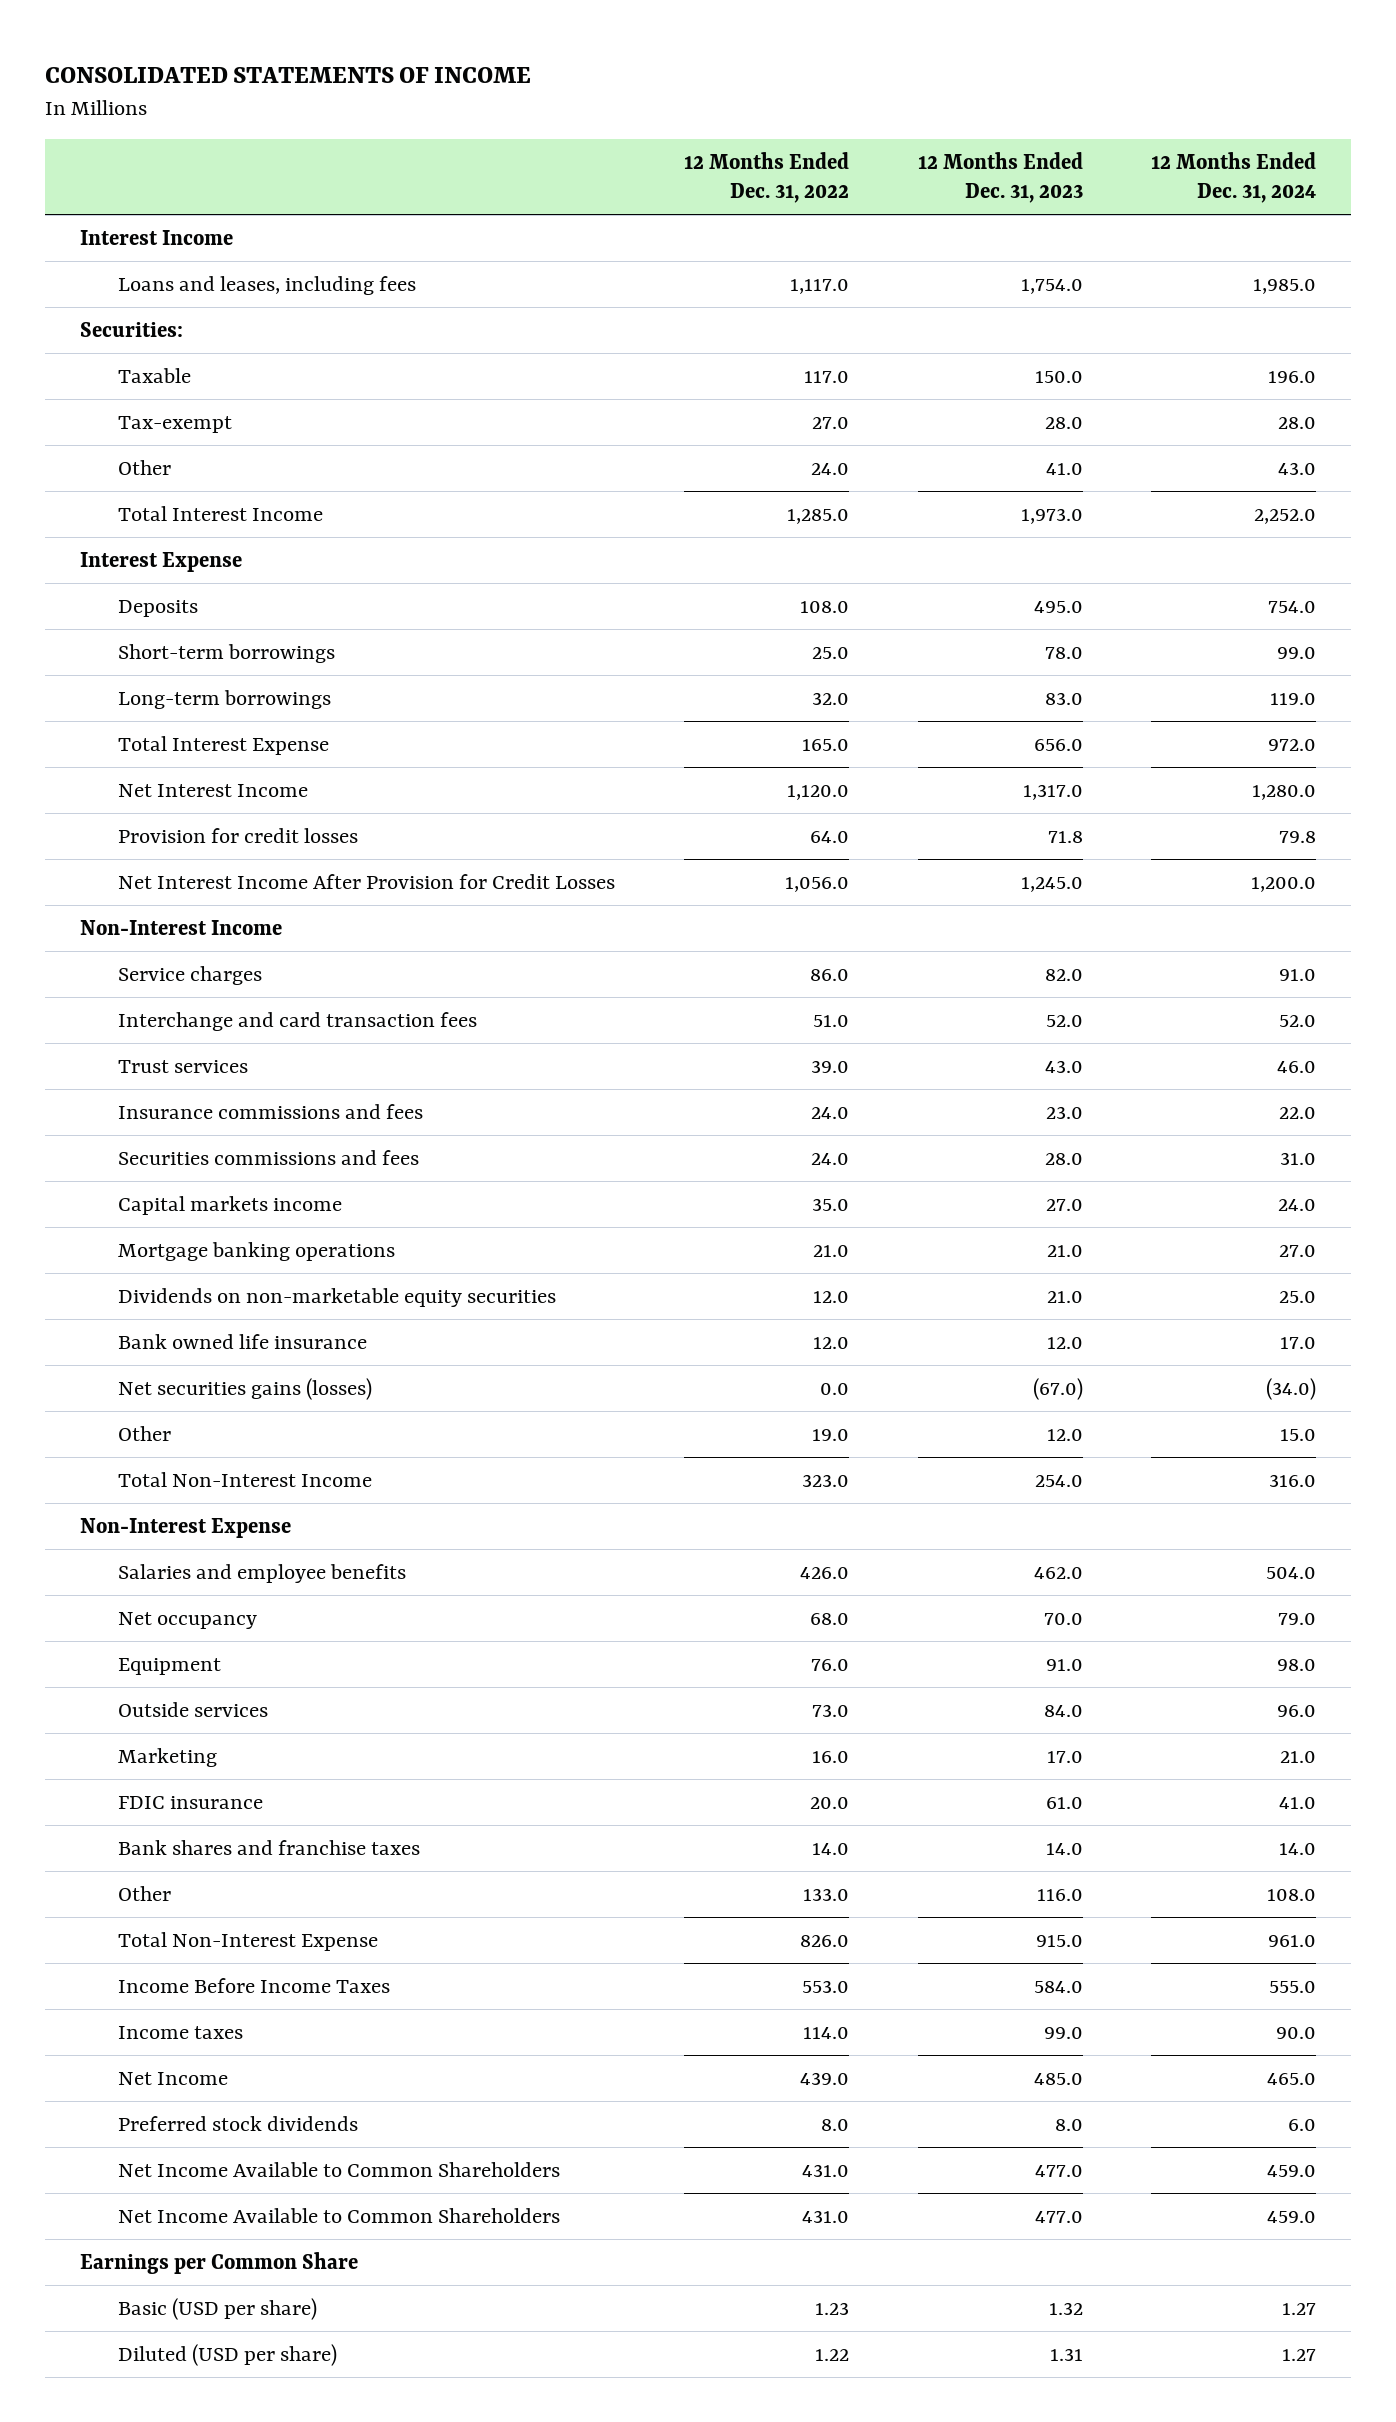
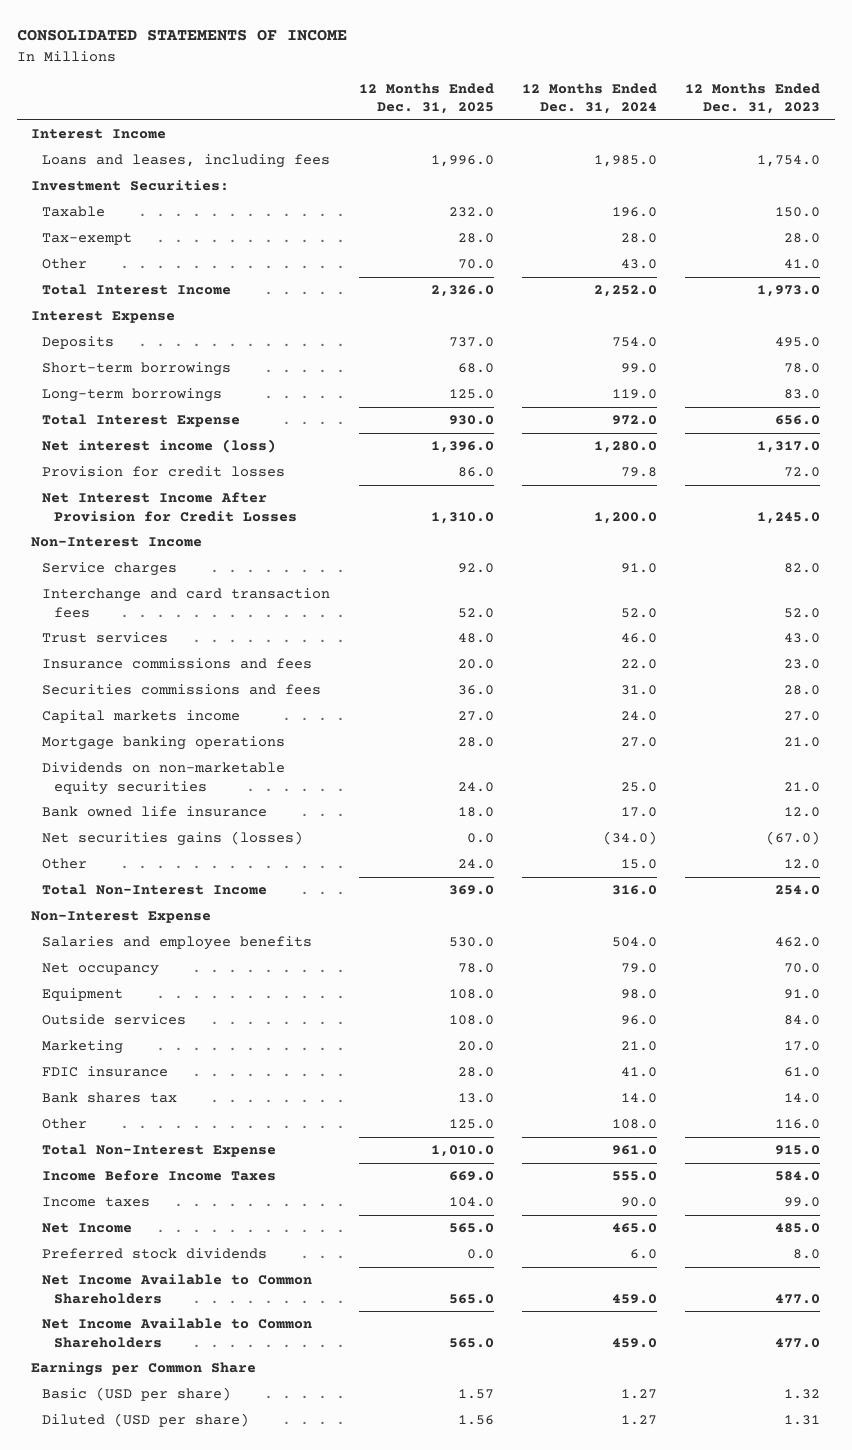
[683,152,849,204] 12 Months Ended Dec. 31, 2022 -> none
none -> [358,82,494,115] 12 Months Ended Dec. 31, 2025
[79,321,183,337] Securities: -> [31,180,230,192] Investment Securities:
[118,783,309,797] Net Interest Income -> [42,439,277,454] Net interest income (loss)
[1047,830,1083,843] 71.8 -> [784,467,821,478] 72.0
[118,1839,421,1855] Bank shares and franchise taxes -> [42,1092,178,1104] Bank shares tax

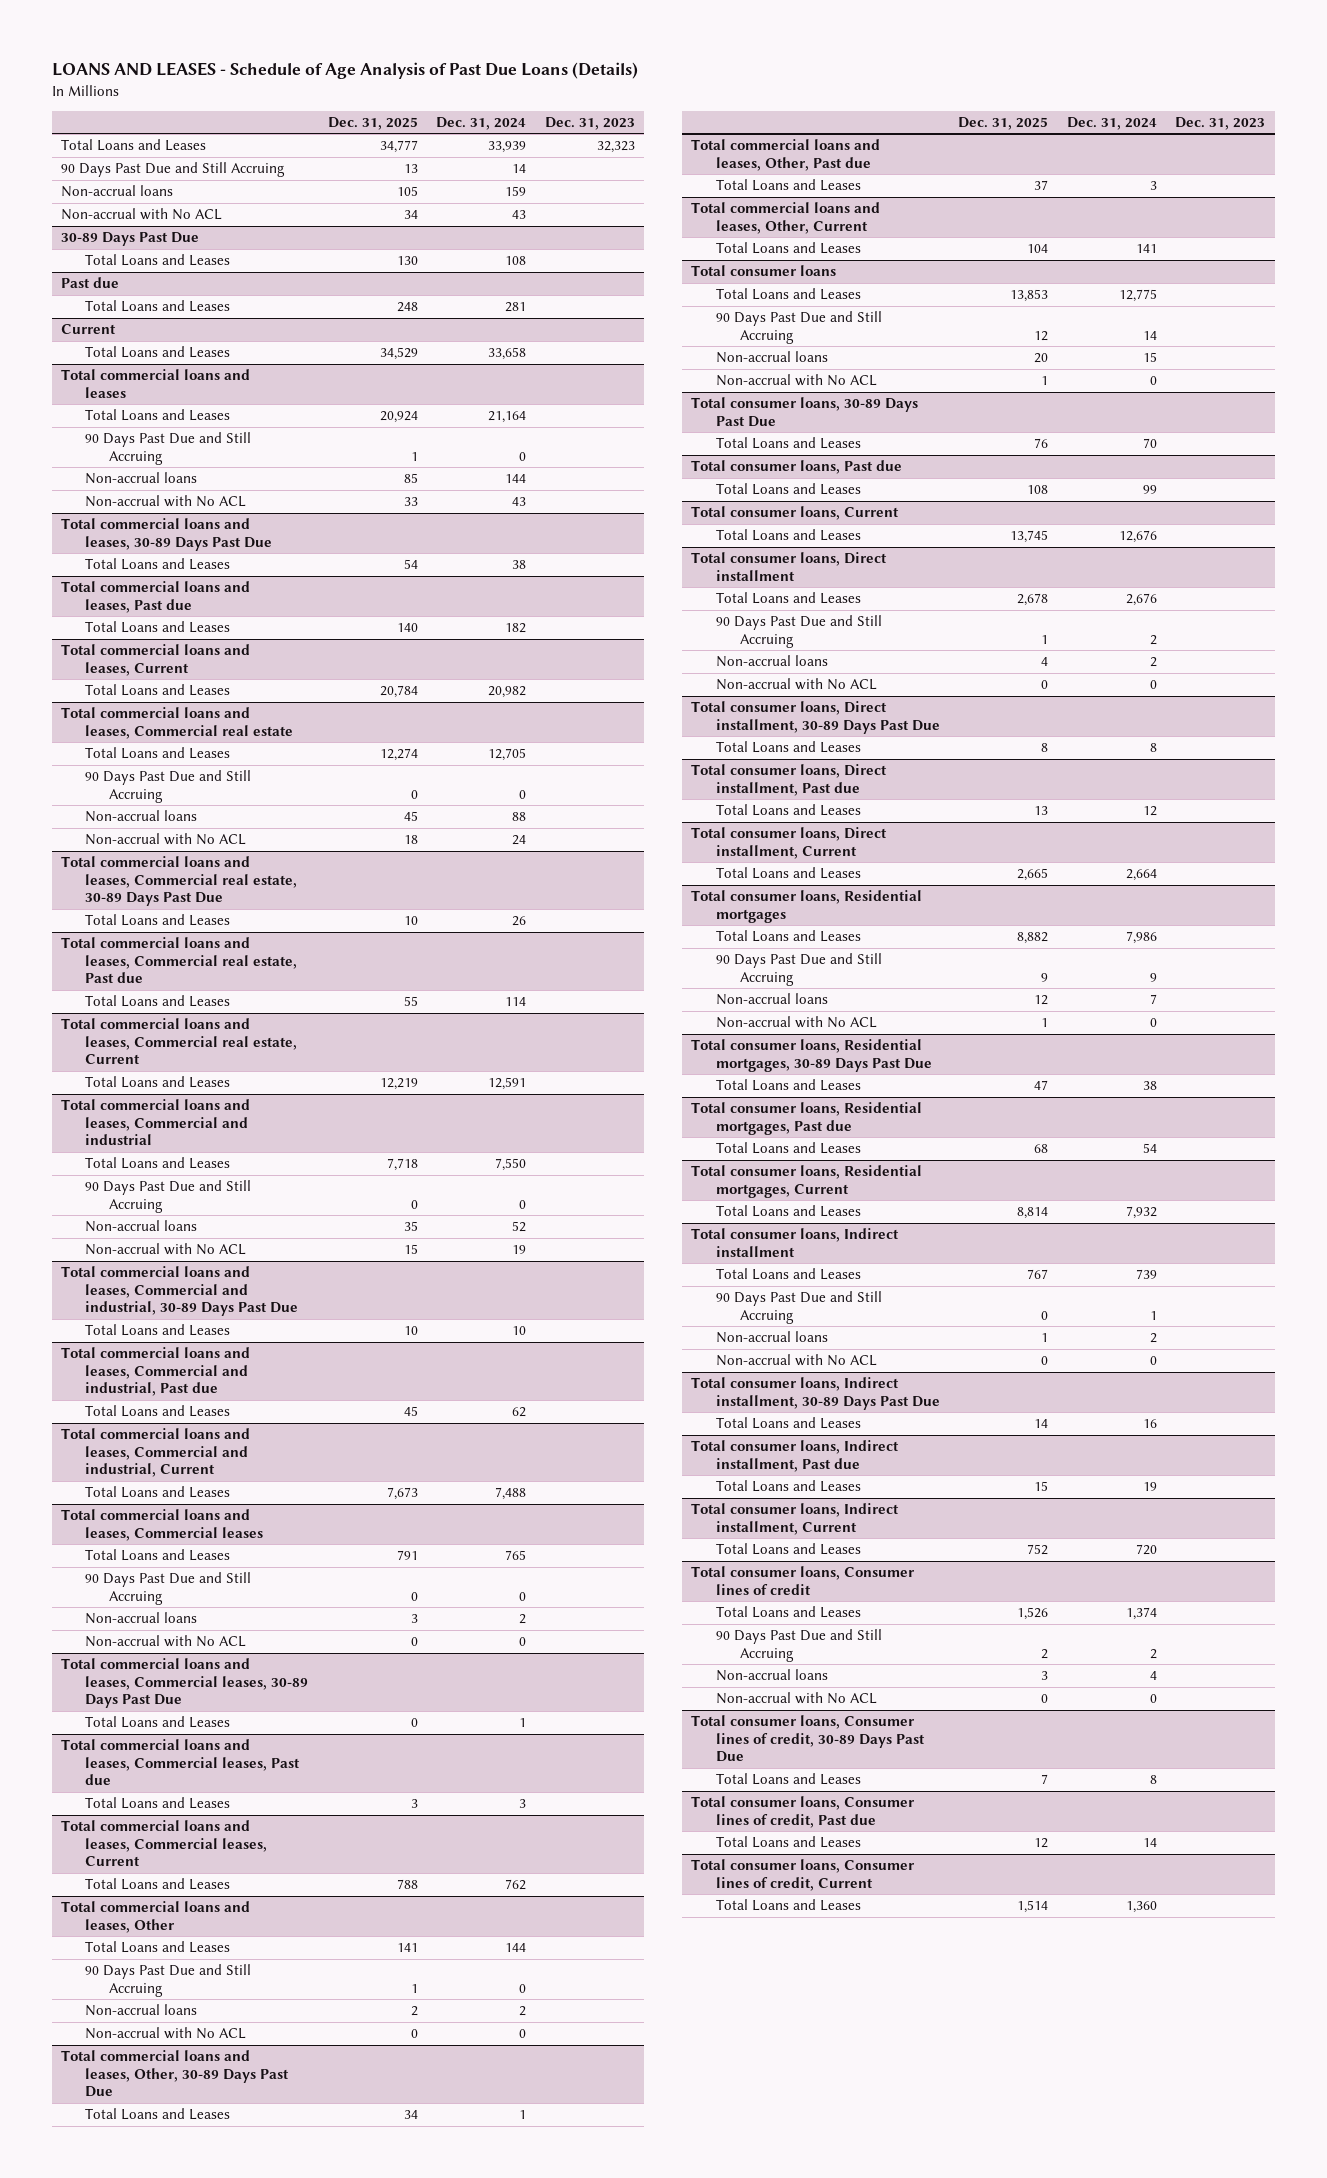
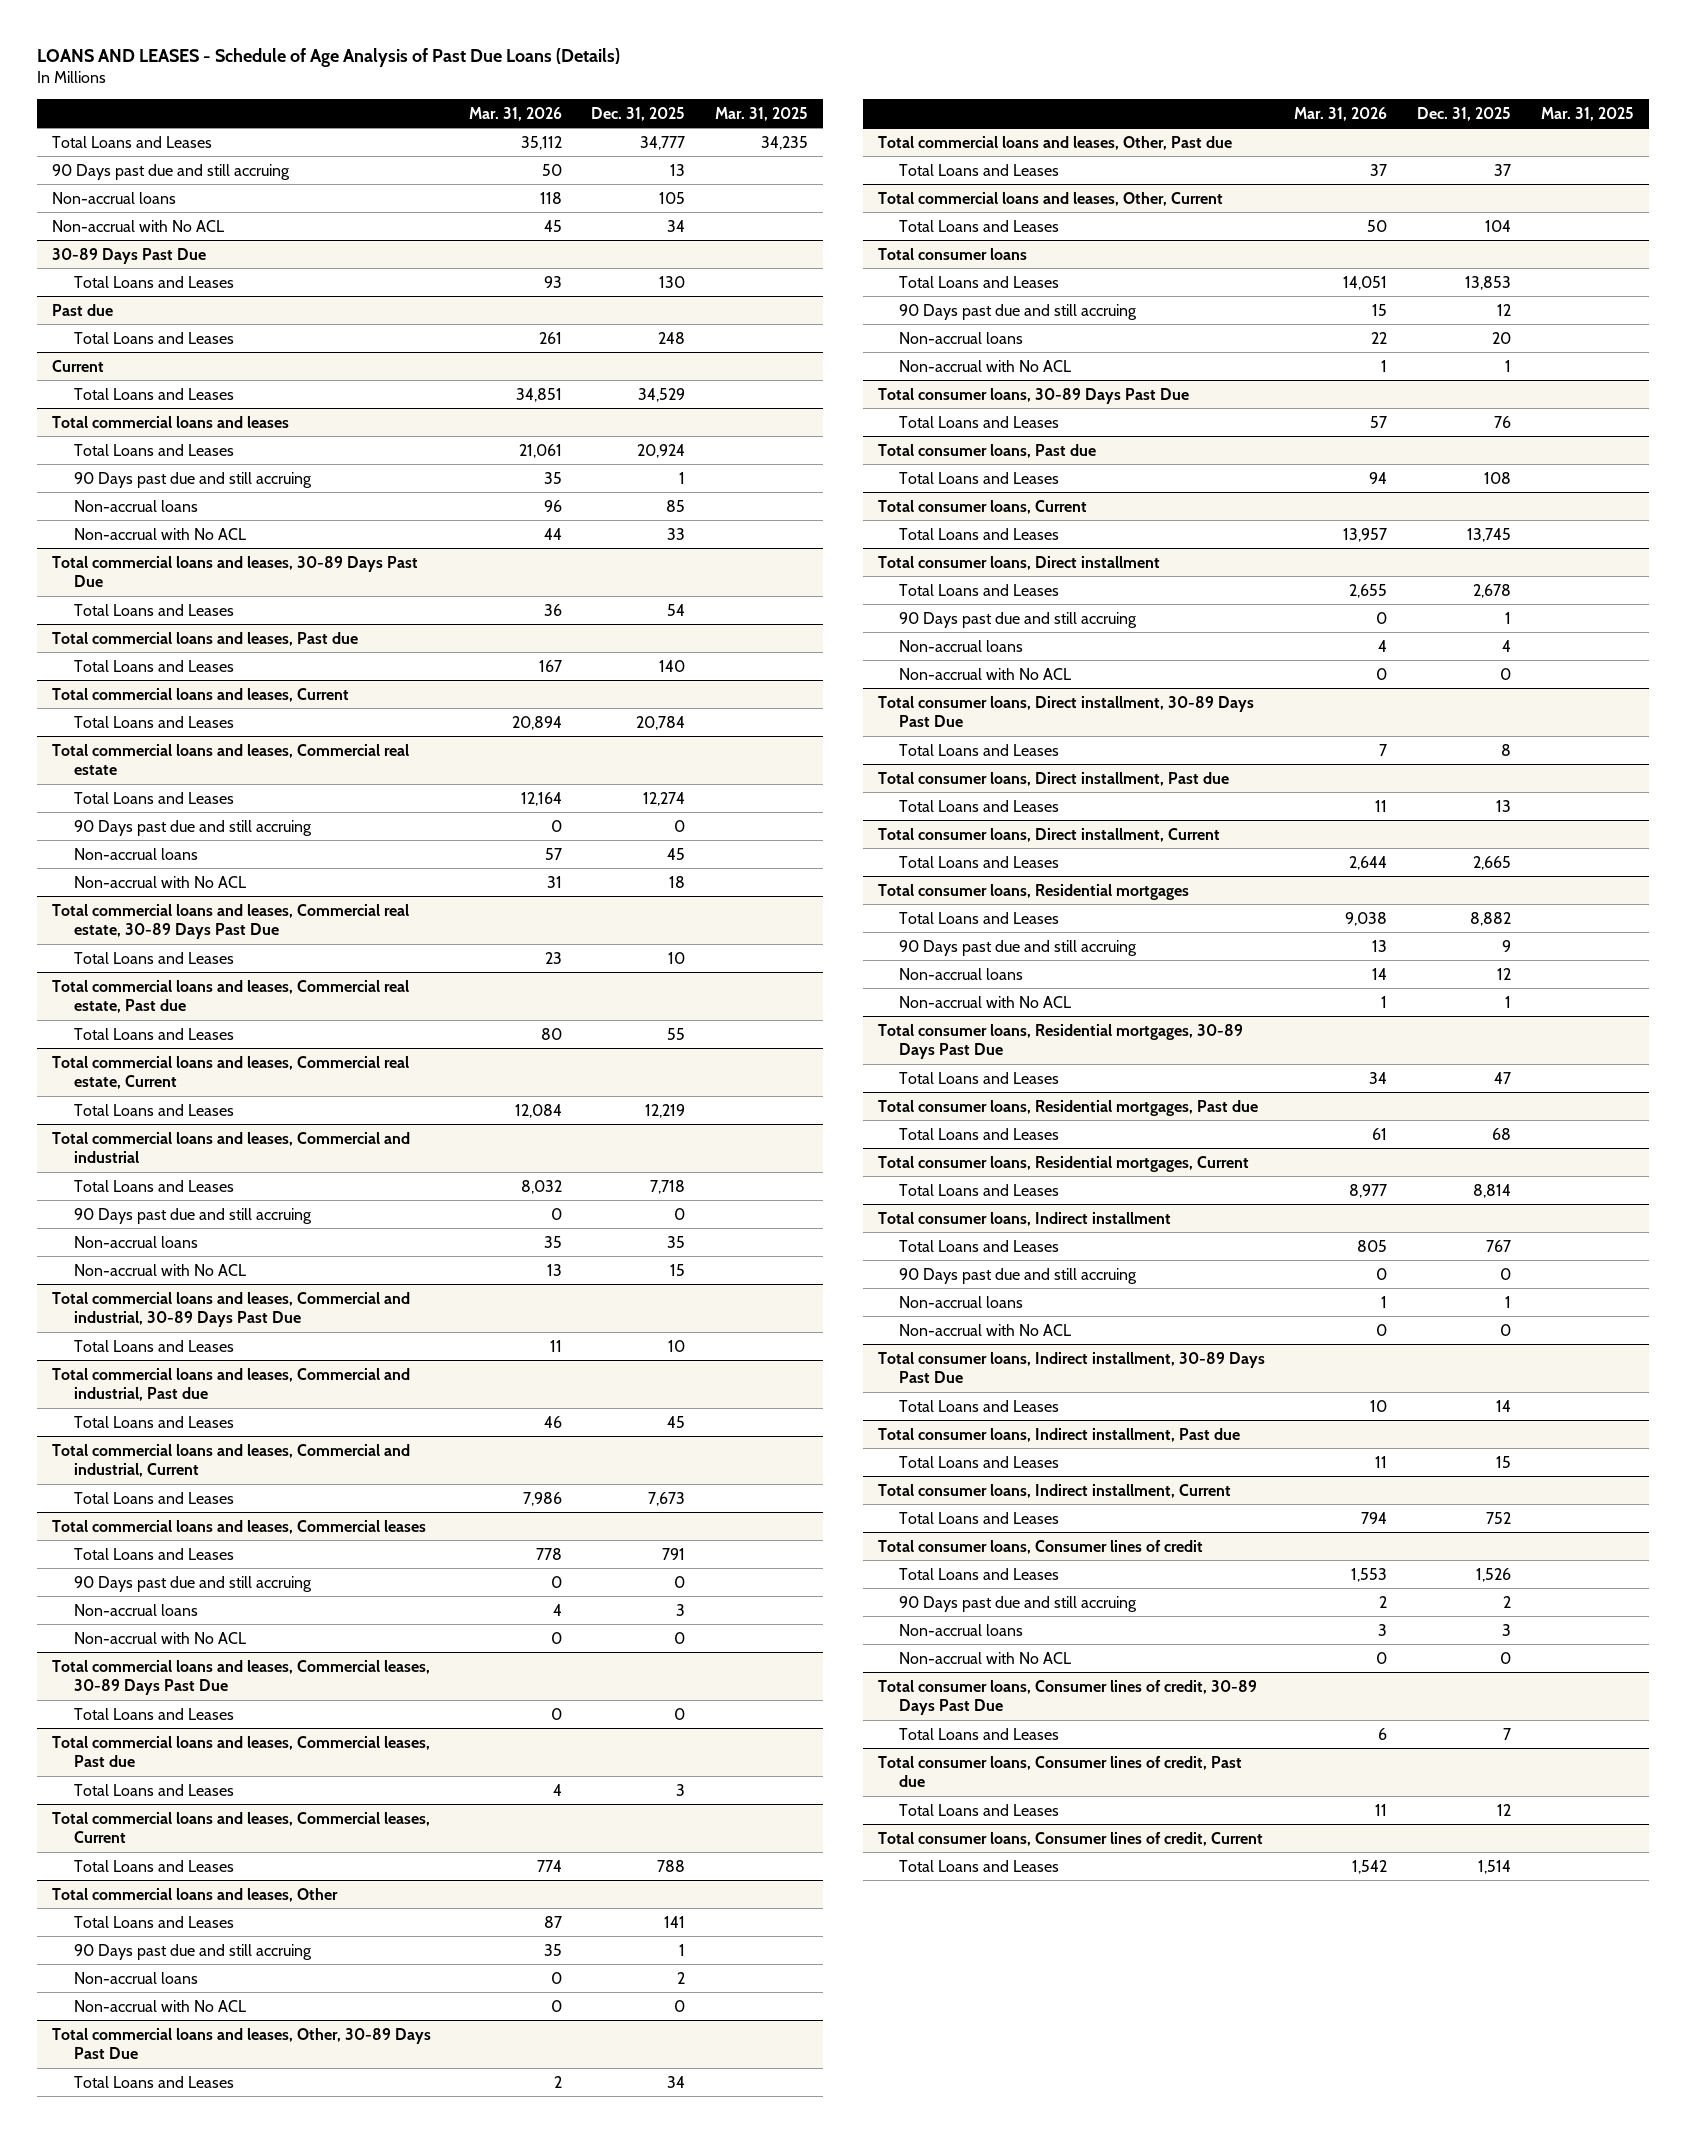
[436,117,527,131] Dec. 31, 2024 -> none
[545,117,636,131] Dec. 31, 2023 -> none
none -> [468,106,562,121] Mar. 31, 2026
none -> [715,106,809,121] Mar. 31, 2025
[61,162,286,178] 90 Days Past Due and Still Accruing -> [52,163,291,180] 90 Days past due and still accruing
[85,432,252,465] 90 Days Past Due and Still Accruing -> [73,471,312,488] 90 Days past due and still accruing
[85,770,252,803] 90 Days Past Due and Still Accruing -> [73,819,312,836] 90 Days past due and still accruing
[85,1180,252,1213] 90 Days Past Due and Still Accruing -> [73,1207,312,1224] 90 Days past due and still accruing
[85,1572,252,1605] 90 Days Past Due and Still Accruing -> [73,1575,312,1592] 90 Days past due and still accruing
[85,1964,252,1997] 90 Days Past Due and Still Accruing -> [73,1943,312,1960] 90 Days past due and still accruing
[715,311,882,344] 90 Days Past Due and Still Accruing -> [899,303,1138,320] 90 Days past due and still accruing
[715,615,882,648] 90 Days Past Due and Still Accruing -> [899,611,1138,628] 90 Days past due and still accruing
[715,953,882,986] 90 Days Past Due and Still Accruing -> [899,939,1138,956] 90 Days past due and still accruing
[715,1291,882,1324] 90 Days Past Due and Still Accruing -> [899,1267,1138,1284] 90 Days past due and still accruing
[715,1629,882,1662] 90 Days Past Due and Still Accruing -> [899,1595,1138,1612] 90 Days past due and still accruing

